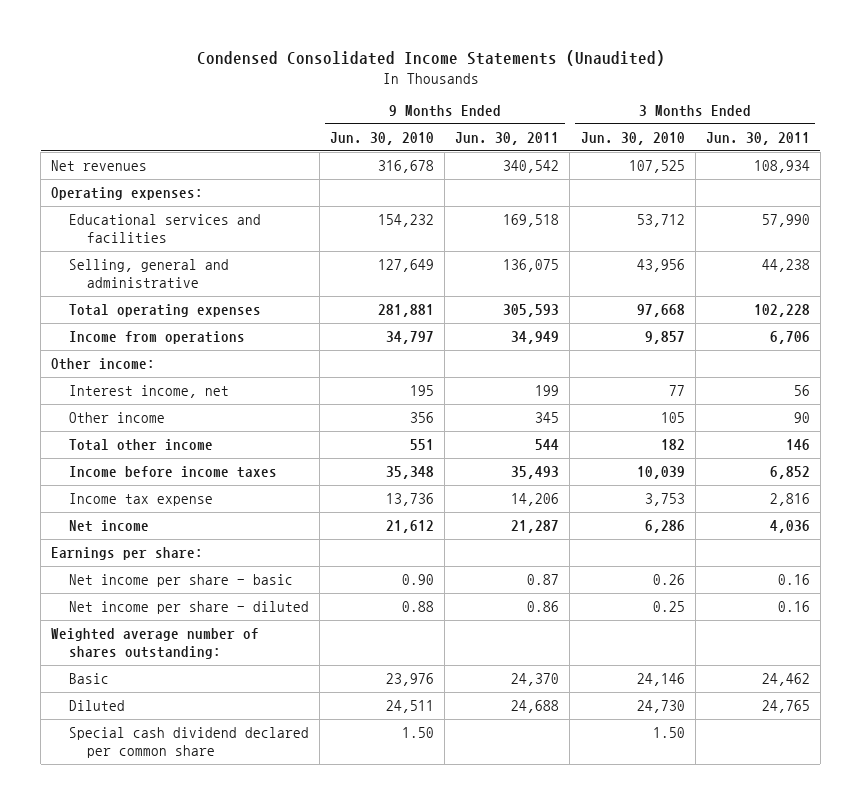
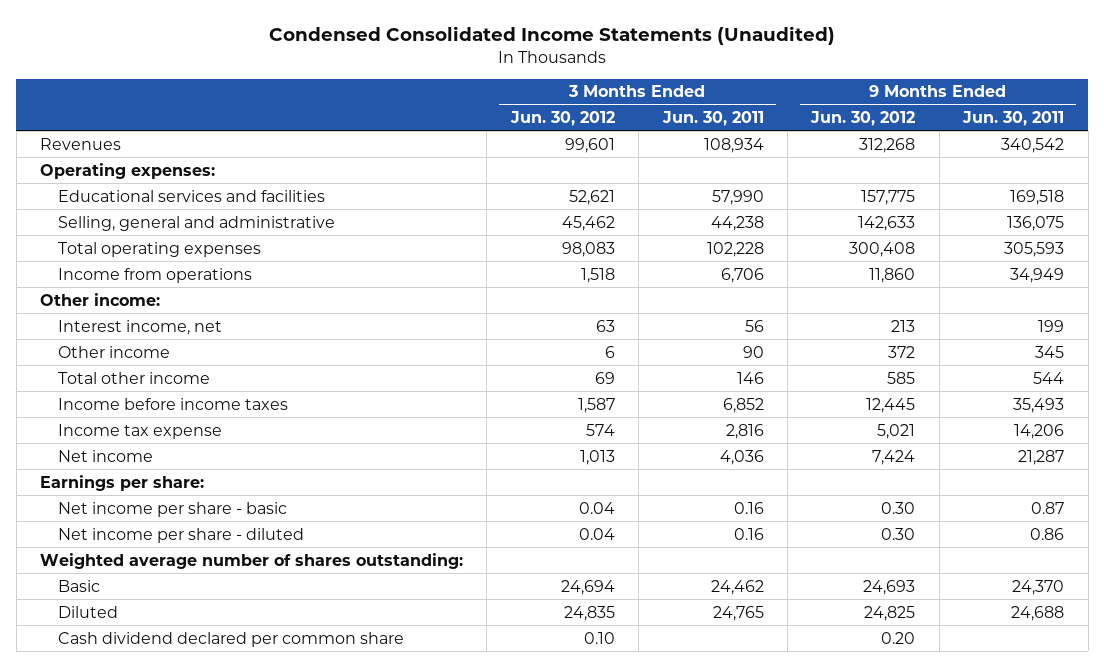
[330,131,435,145] Jun. 30, 2010 -> none
[580,131,685,145] Jun. 30, 2010 -> none
none -> [509,110,615,126] Jun. 30, 2012
none -> [810,110,916,126] Jun. 30, 2012
[51,160,148,172] Net revenues -> [39,137,121,150] Revenues
[69,727,310,758] Special cash dividend declared per common share -> [57,631,404,647] Cash dividend declared per common share

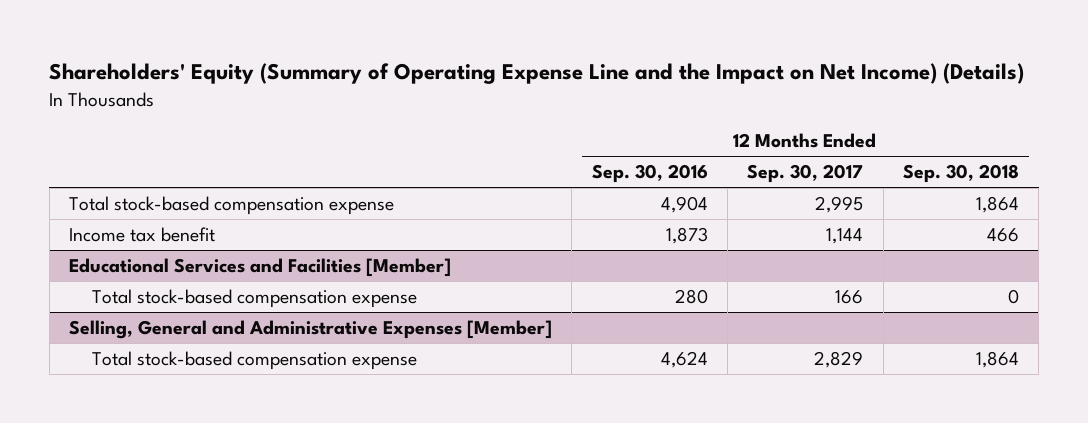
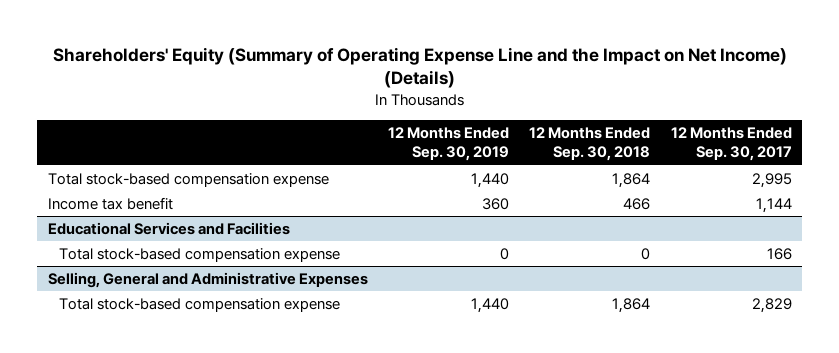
[591,164,708,184] Sep. 30, 2016 -> none
none -> [387,126,509,162] 12 Months Ended Sep. 30, 2019
[69,257,452,277] Educational Services and Facilities [Member] -> [47,222,290,236] Educational Services and Facilities
[69,319,553,339] Selling, General and Administrative Expenses [Member] -> [47,272,368,289] Selling, General and Administrative Expenses

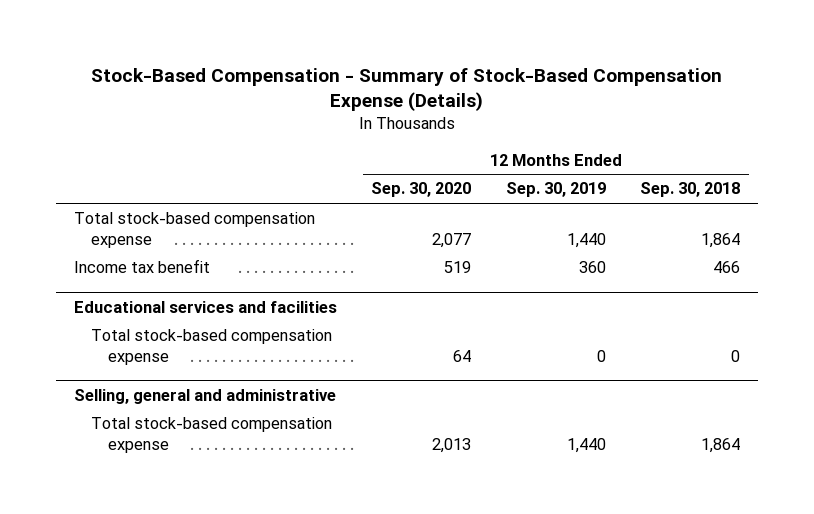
[52,46,787,89] Shareholders' Equity (Summary of Operating Expense Line and the Impact on Net Income) (Details) -> [90,67,722,112] Stock-Based Compensation - Summary of Stock-Based Compensation Expense (Details)
[670,126,792,162] 12 Months Ended Sep. 30, 2017 -> none
none -> [371,182,472,198] Sep. 30, 2020
[47,222,290,236] Educational Services and Facilities -> [73,300,337,313] Educational services and facilities
[47,272,368,289] Selling, General and Administrative Expenses -> [73,388,336,404] Selling, general and administrative

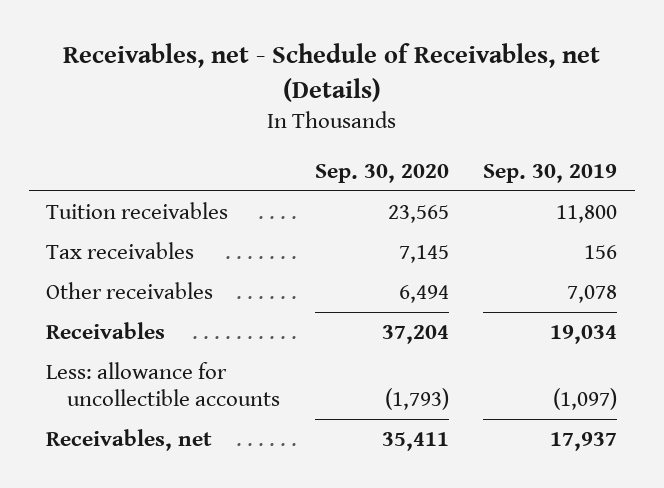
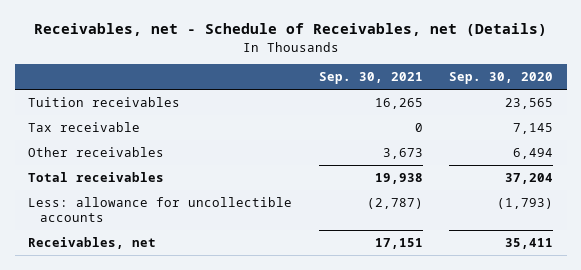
[483,163,618,183] Sep. 30, 2019 -> none
none -> [318,72,423,85] Sep. 30, 2021
[46,242,195,260] Tax receivables -> [28,122,141,133] Tax receivable
[46,322,166,340] Receivables -> [28,172,165,183] Total receivables

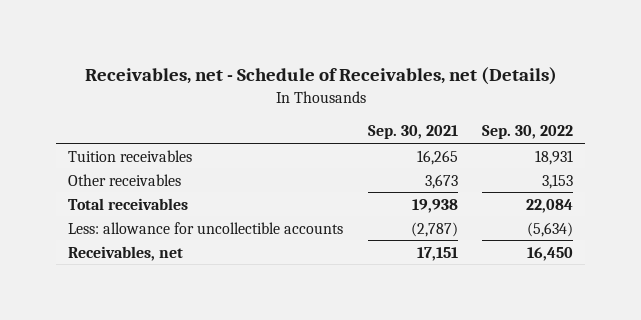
[449,72,554,85] Sep. 30, 2020 -> none
none -> [482,125,574,140] Sep. 30, 2022
[28,122,141,133] Tax receivable -> none

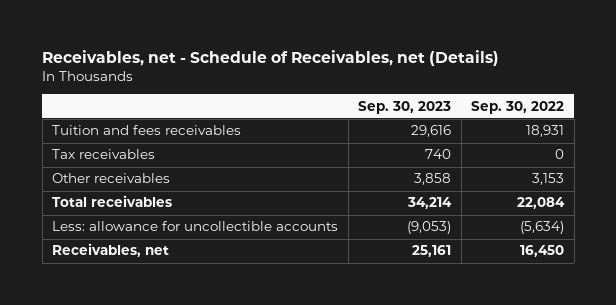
[367,125,458,140] Sep. 30, 2021 -> none
none -> [358,100,452,114] Sep. 30, 2023
[68,149,193,162] Tuition receivables -> [52,125,242,136] Tuition and fees receivables
none -> [52,149,156,160] Tax receivables

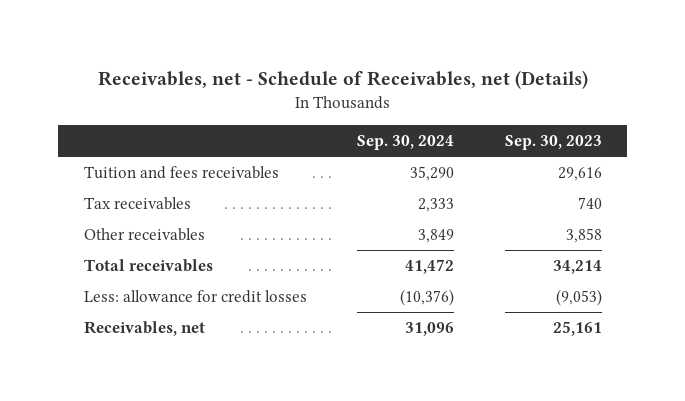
[471,100,565,114] Sep. 30, 2022 -> none
none -> [357,135,455,151] Sep. 30, 2024
[52,221,339,232] Less: allowance for uncollectible accounts -> [83,290,307,304] Less: allowance for credit losses

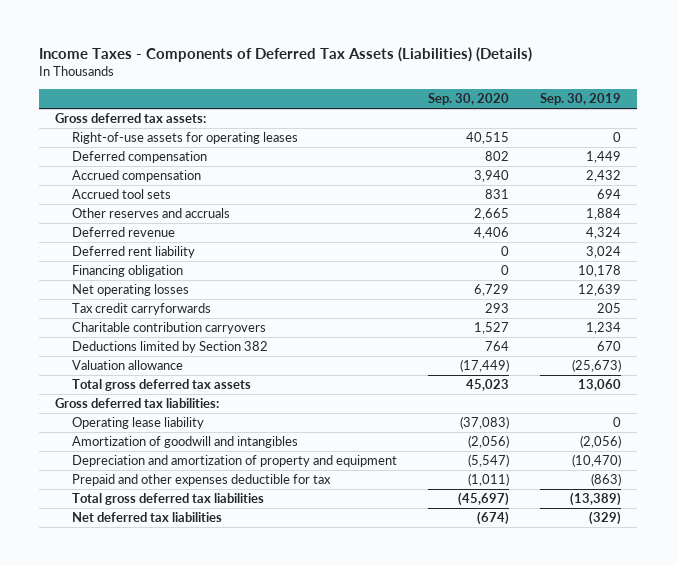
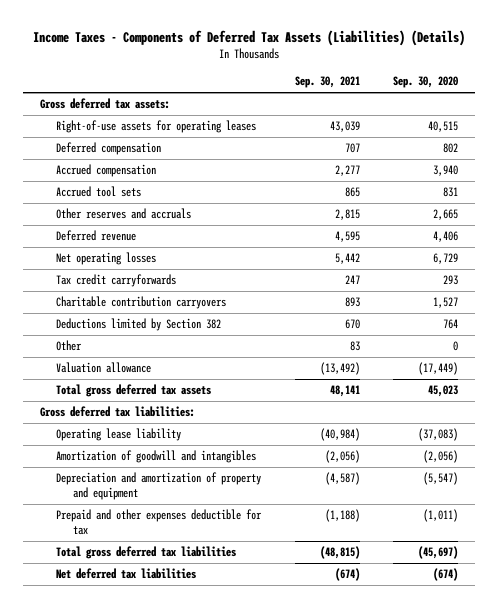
[540,92,622,105] Sep. 30, 2019 -> none
none -> [294,76,360,89] Sep. 30, 2021
[71,246,195,259] Deferred rent liability -> none
[71,265,183,278] Financing obligation -> none
none -> [56,340,83,352] Other

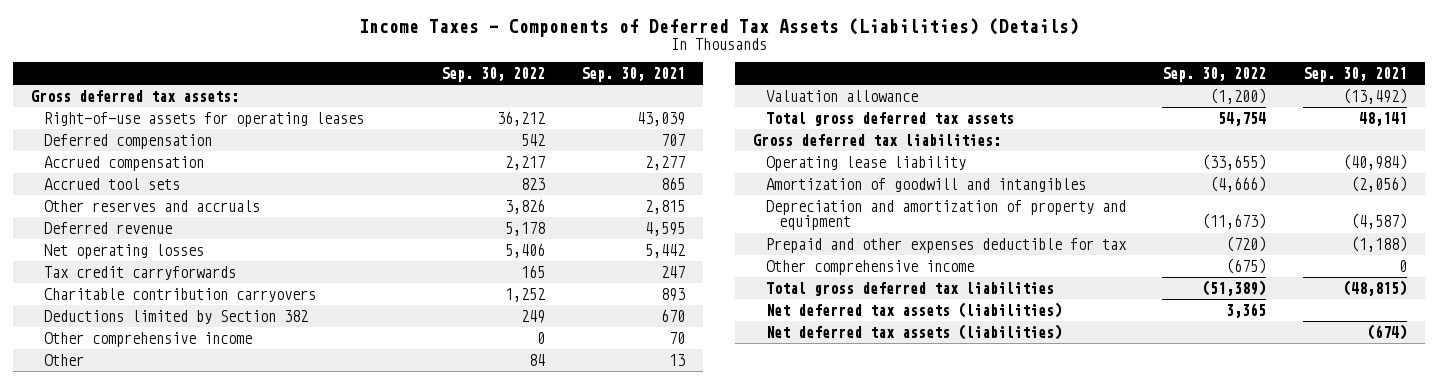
[393,76,459,89] Sep. 30, 2020 -> none
none -> [440,67,545,83] Sep. 30, 2022
none -> [44,331,253,347] Other comprehensive income
[349,341,360,352] 83 -> [669,353,686,366] 13
none -> [765,259,974,275] Other comprehensive income
none -> [765,301,1062,318] Net deferred tax assets (liabilities)
[56,568,197,580] Net deferred tax liabilities -> [765,323,1062,340] Net deferred tax assets (liabilities)

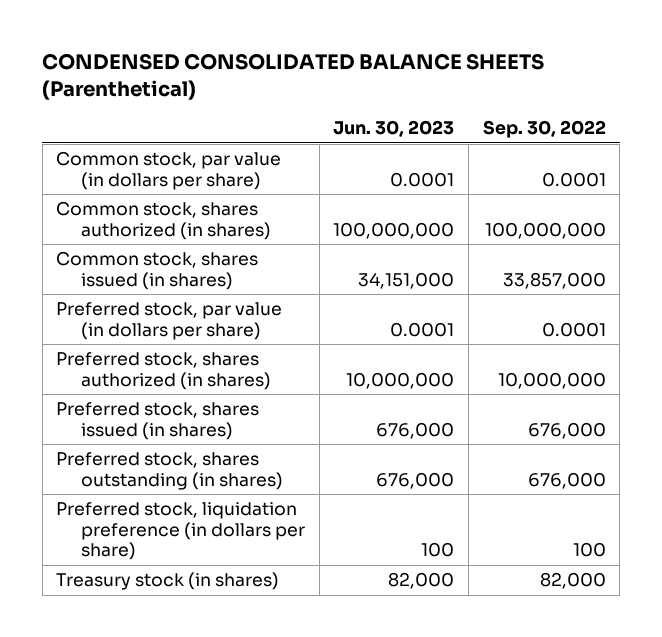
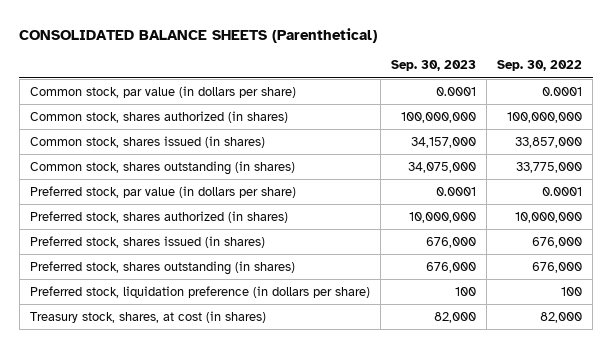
[42,52,545,100] CONDENSED CONSOLIDATED BALANCE SHEETS (Parenthetical) -> [19,27,378,43] CONSOLIDATED BALANCE SHEETS (Parenthetical)
[333,120,455,138] Jun. 30, 2023 -> none
none -> [391,60,477,72] Sep. 30, 2023
none -> [30,160,296,175] Common stock, shares outstanding (in shares)
[56,572,280,591] Treasury stock (in shares) -> [30,310,267,323] Treasury stock, shares, at cost (in shares)

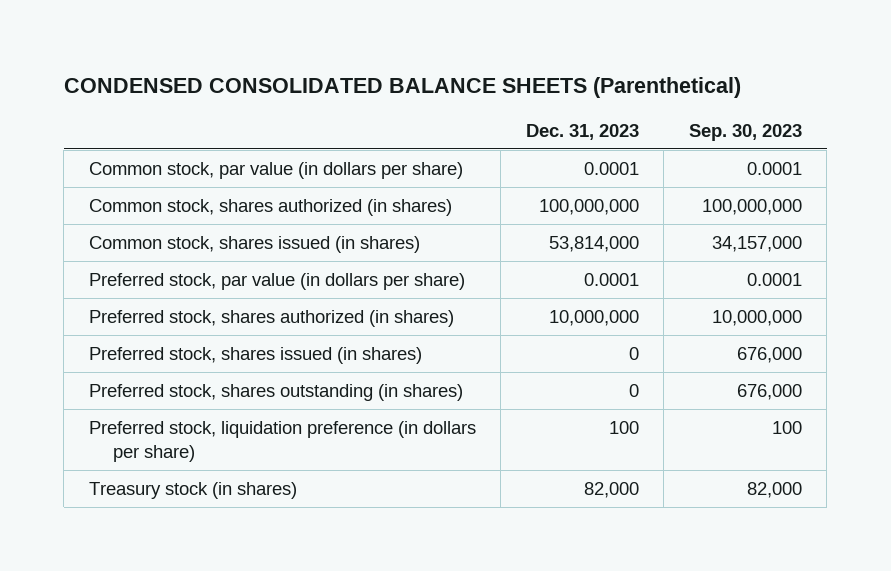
[19,27,378,43] CONSOLIDATED BALANCE SHEETS (Parenthetical) -> [63,76,741,98] CONDENSED CONSOLIDATED BALANCE SHEETS (Parenthetical)
[497,60,583,72] Sep. 30, 2022 -> none
none -> [525,123,639,140] Dec. 31, 2023
[30,160,296,175] Common stock, shares outstanding (in shares) -> none
[30,310,267,323] Treasury stock, shares, at cost (in shares) -> [88,481,297,499] Treasury stock (in shares)

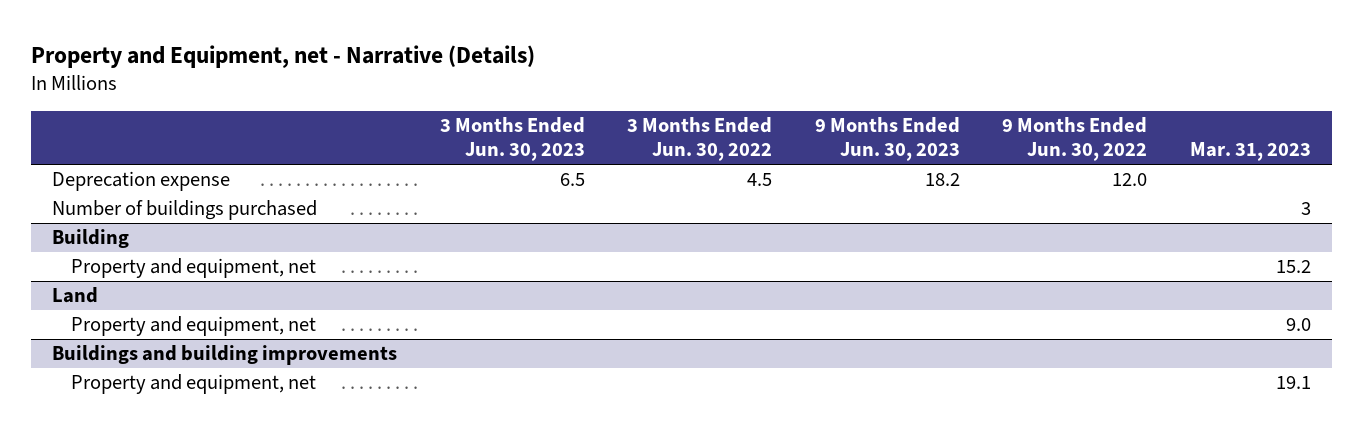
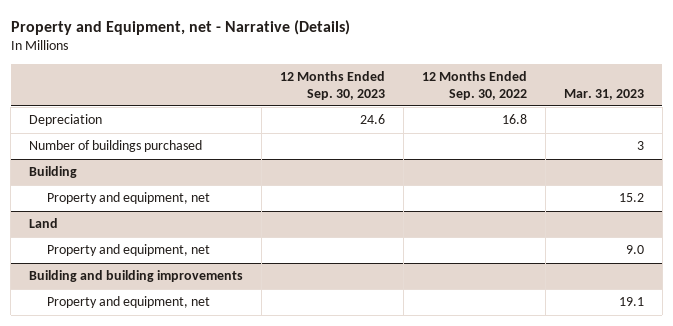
[439,117,585,162] 3 Months Ended Jun. 30, 2023 -> none
[627,117,773,162] 3 Months Ended Jun. 30, 2022 -> none
[814,117,960,162] 9 Months Ended Jun. 30, 2023 -> none
[1002,117,1148,162] 9 Months Ended Jun. 30, 2022 -> none
none -> [280,71,386,100] 12 Months Ended Sep. 30, 2023
none -> [422,71,528,100] 12 Months Ended Sep. 30, 2022
[52,171,231,192] Deprecation expense -> [29,114,103,127] Depreciation
[52,345,398,366] Buildings and building improvements -> [29,270,244,283] Building and building improvements

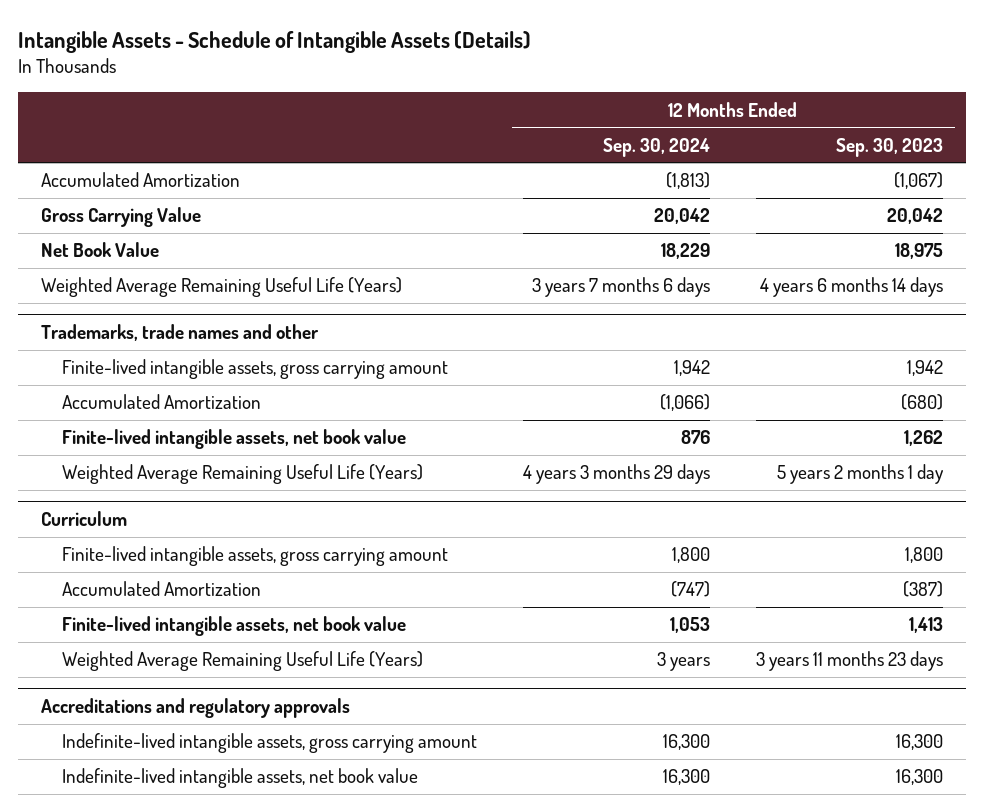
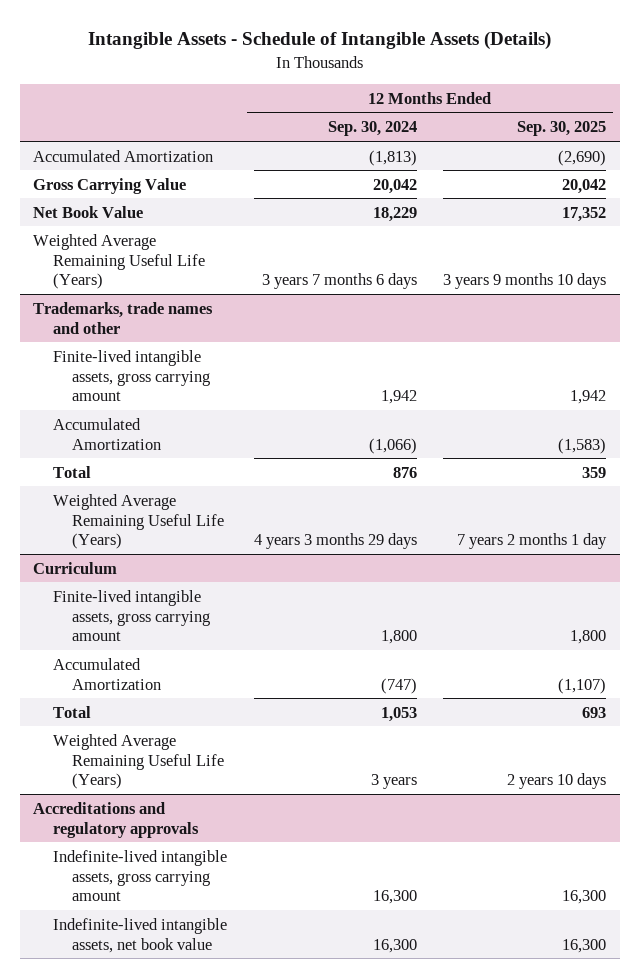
[836,137,944,157] Sep. 30, 2023 -> none
none -> [517,121,607,137] Sep. 30, 2025
[61,429,406,450] Finite-lived intangible assets, net book value -> [52,465,91,478] Total
[61,616,406,637] Finite-lived intangible assets, net book value -> [52,705,91,718] Total

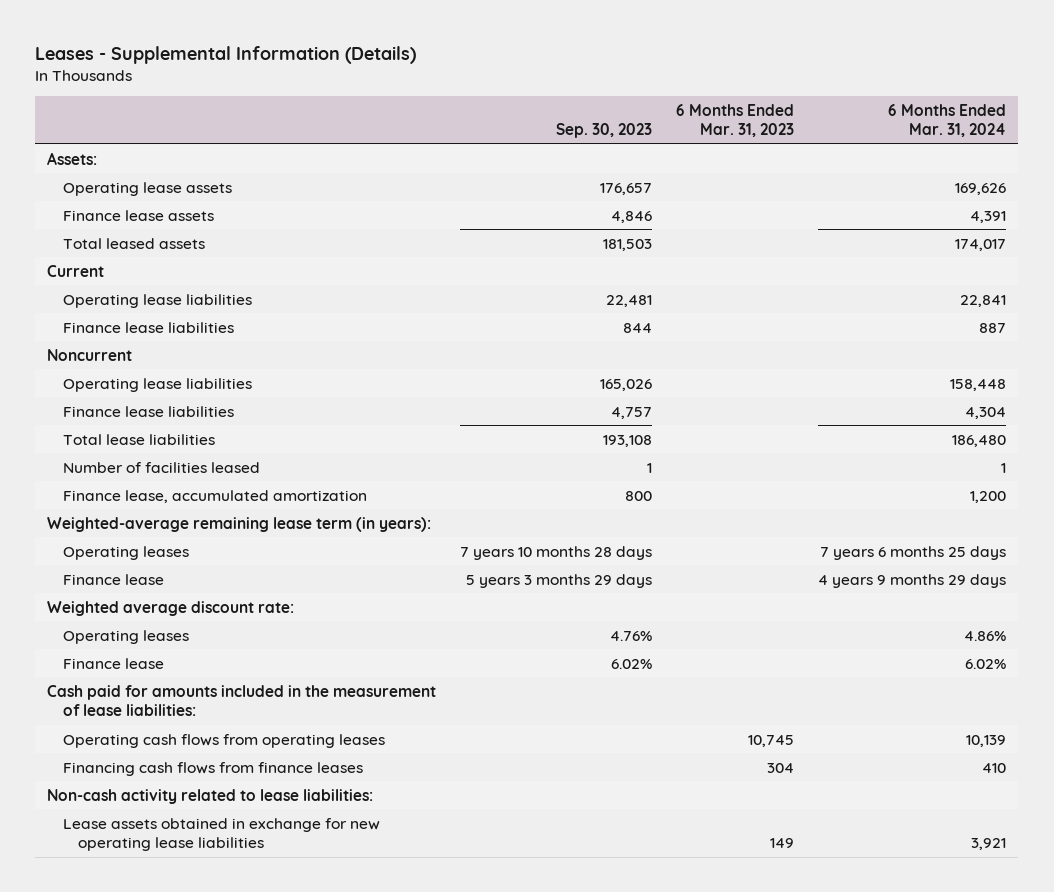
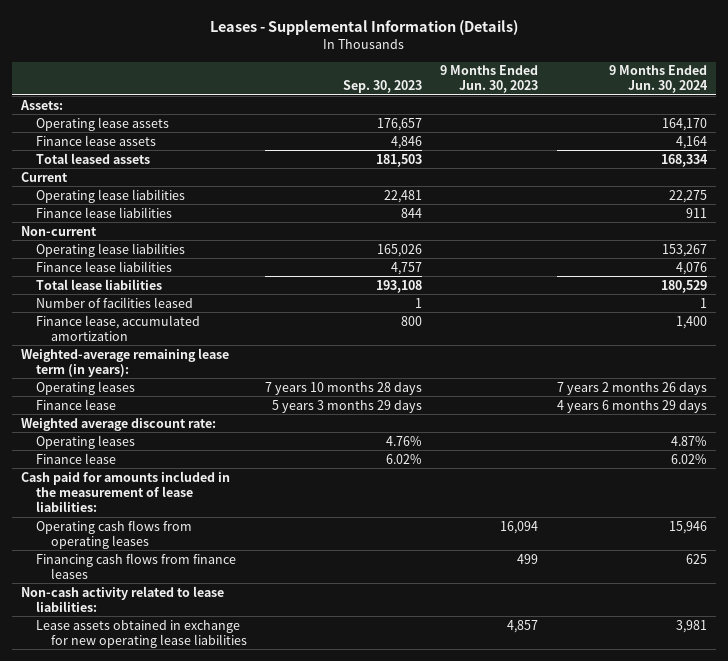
[676,104,795,138] 6 Months Ended Mar. 31, 2023 -> none
[888,104,1007,138] 6 Months Ended Mar. 31, 2024 -> none
none -> [440,65,539,94] 9 Months Ended Jun. 30, 2023
none -> [608,65,708,94] 9 Months Ended Jun. 30, 2024
[47,348,133,361] Noncurrent -> [21,225,98,236] Non-current

